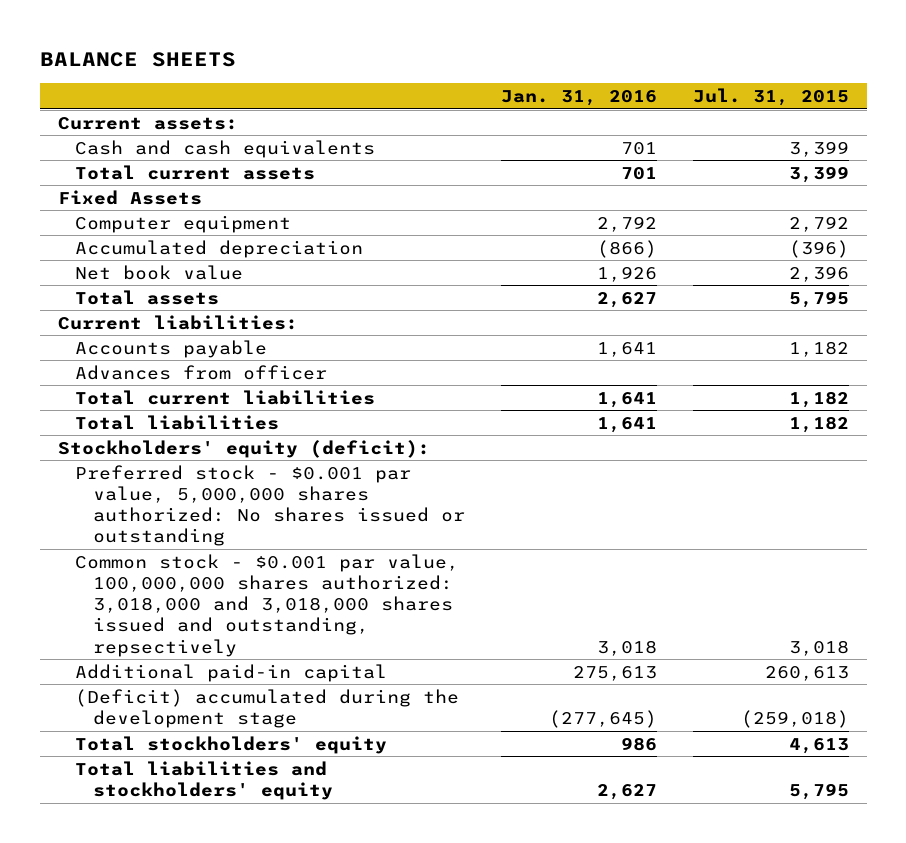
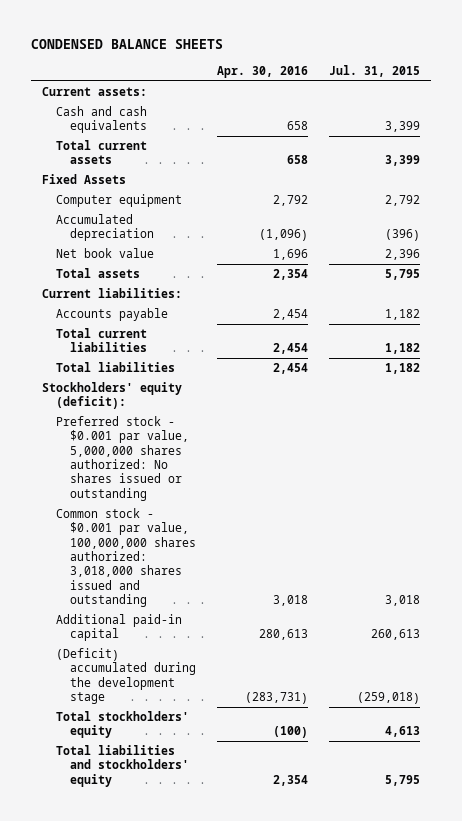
[39,52,236,68] BALANCE SHEETS -> [31,39,224,50] CONDENSED BALANCE SHEETS
[500,90,657,107] Jan. 31, 2016 -> none
none -> [216,65,308,78] Apr. 30, 2016
[75,364,328,380] Advances from officer -> none
[75,553,460,657] Common stock - $0.001 par value, 100,000,000 shares authorized: 3,018,000 and 3,018,000 shares issued and outstanding, repsectively -> [55,508,196,608] Common stock - $0.001 par value, 100,000,000 shares authorized: 3,018,000 shares issued and outstanding

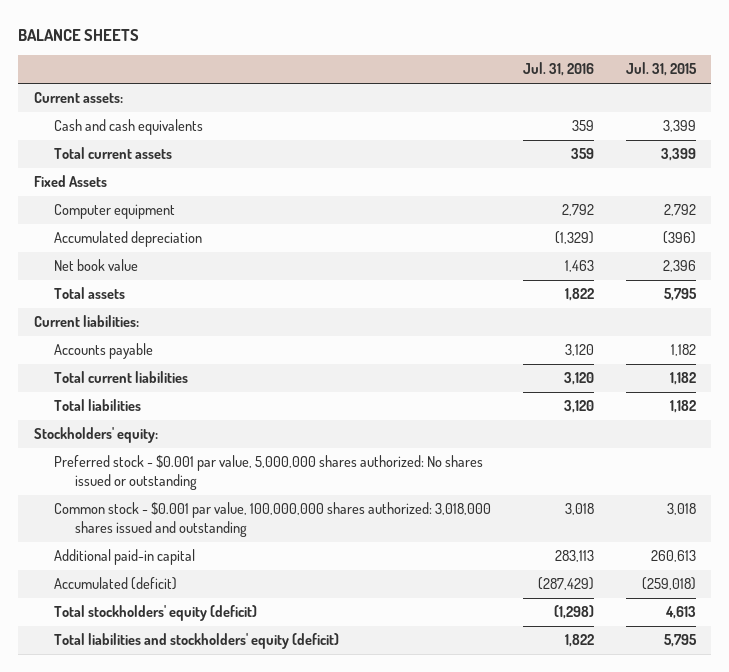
[31,39,224,50] CONDENSED BALANCE SHEETS -> [18,28,140,41] BALANCE SHEETS
[216,65,308,78] Apr. 30, 2016 -> none
none -> [522,62,594,77] Jul. 31, 2016
[42,382,183,410] Stockholders' equity (deficit): -> [33,427,158,444] Stockholders' equity:
[55,648,196,705] (Deficit) accumulated during the development stage -> [54,577,178,591] Accumulated (deficit)
[55,711,189,739] Total stockholders' equity -> [54,605,258,622] Total stockholders' equity (deficit)
[55,745,189,787] Total liabilities and stockholders' equity -> [54,633,340,650] Total liabilities and stockholders' equity (deficit)

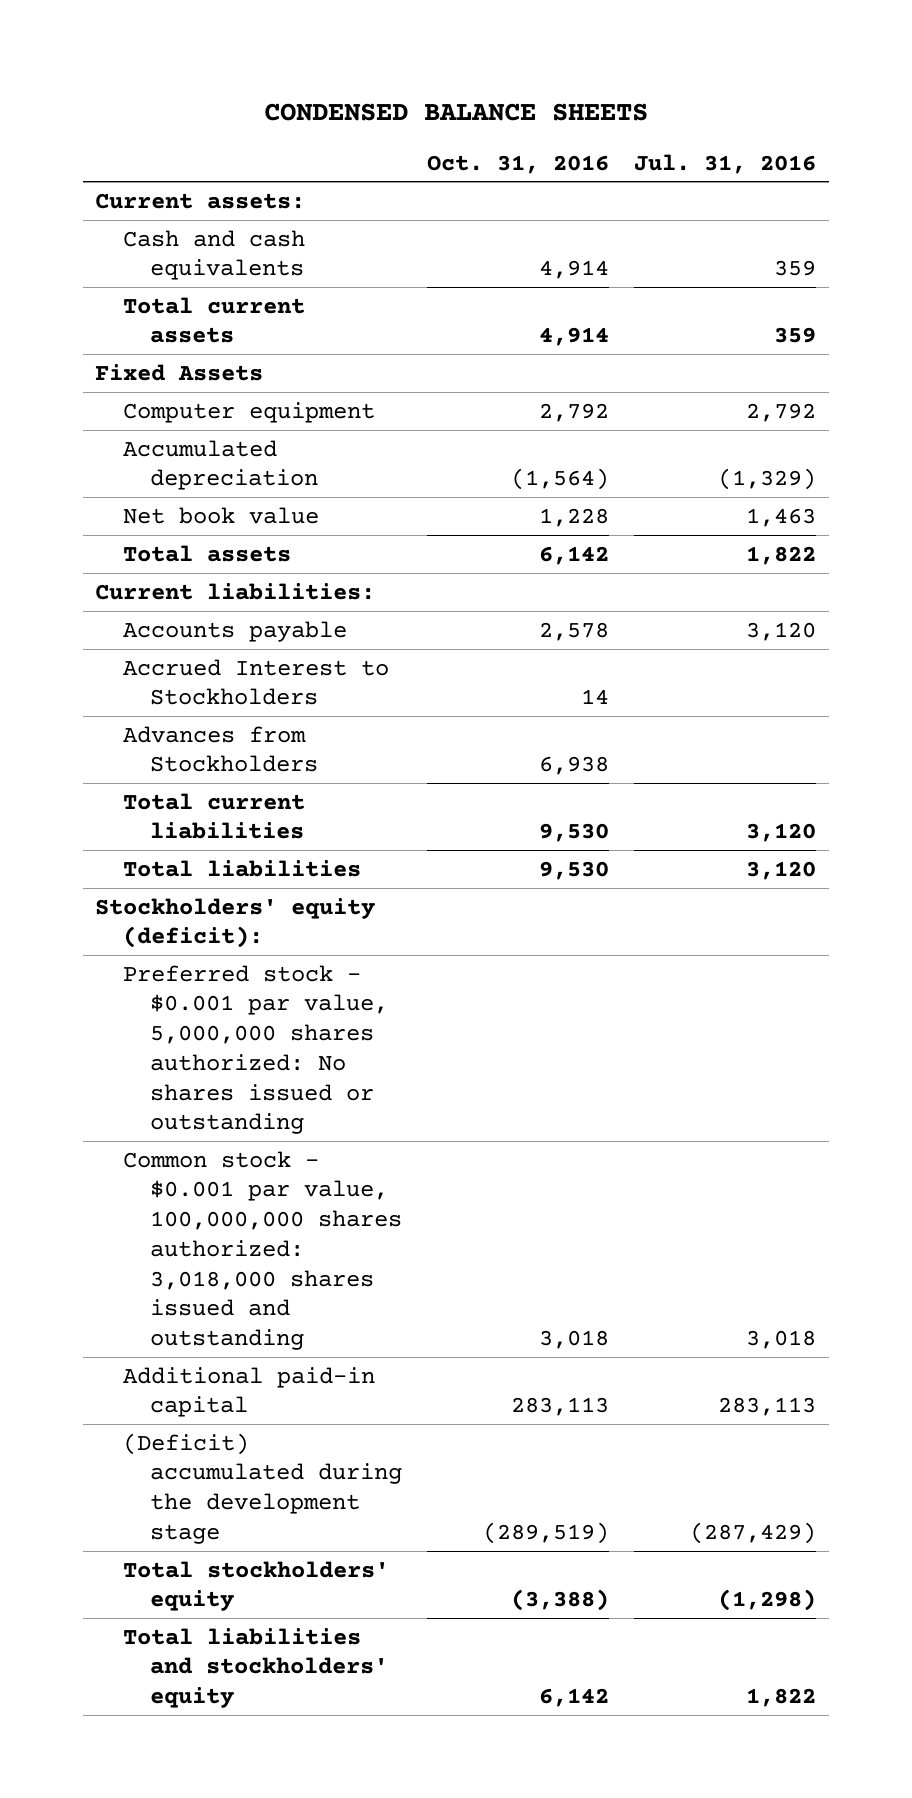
[18,28,140,41] BALANCE SHEETS -> [263,102,648,121] CONDENSED BALANCE SHEETS
[625,62,697,77] Jul. 31, 2015 -> none
none -> [427,154,610,174] Oct. 31, 2016
none -> [122,658,389,706] Accrued Interest to Stockholders
none -> [122,725,318,773] Advances from Stockholders
[33,427,158,444] Stockholders' equity: -> [95,897,376,949] Stockholders' equity (deficit):
[54,577,178,591] Accumulated (deficit) -> [122,1432,402,1544] (Deficit) accumulated during the development stage
[54,605,258,622] Total stockholders' equity (deficit) -> [122,1560,389,1612] Total stockholders' equity
[54,633,340,650] Total liabilities and stockholders' equity (deficit) -> [122,1627,388,1709] Total liabilities and stockholders' equity

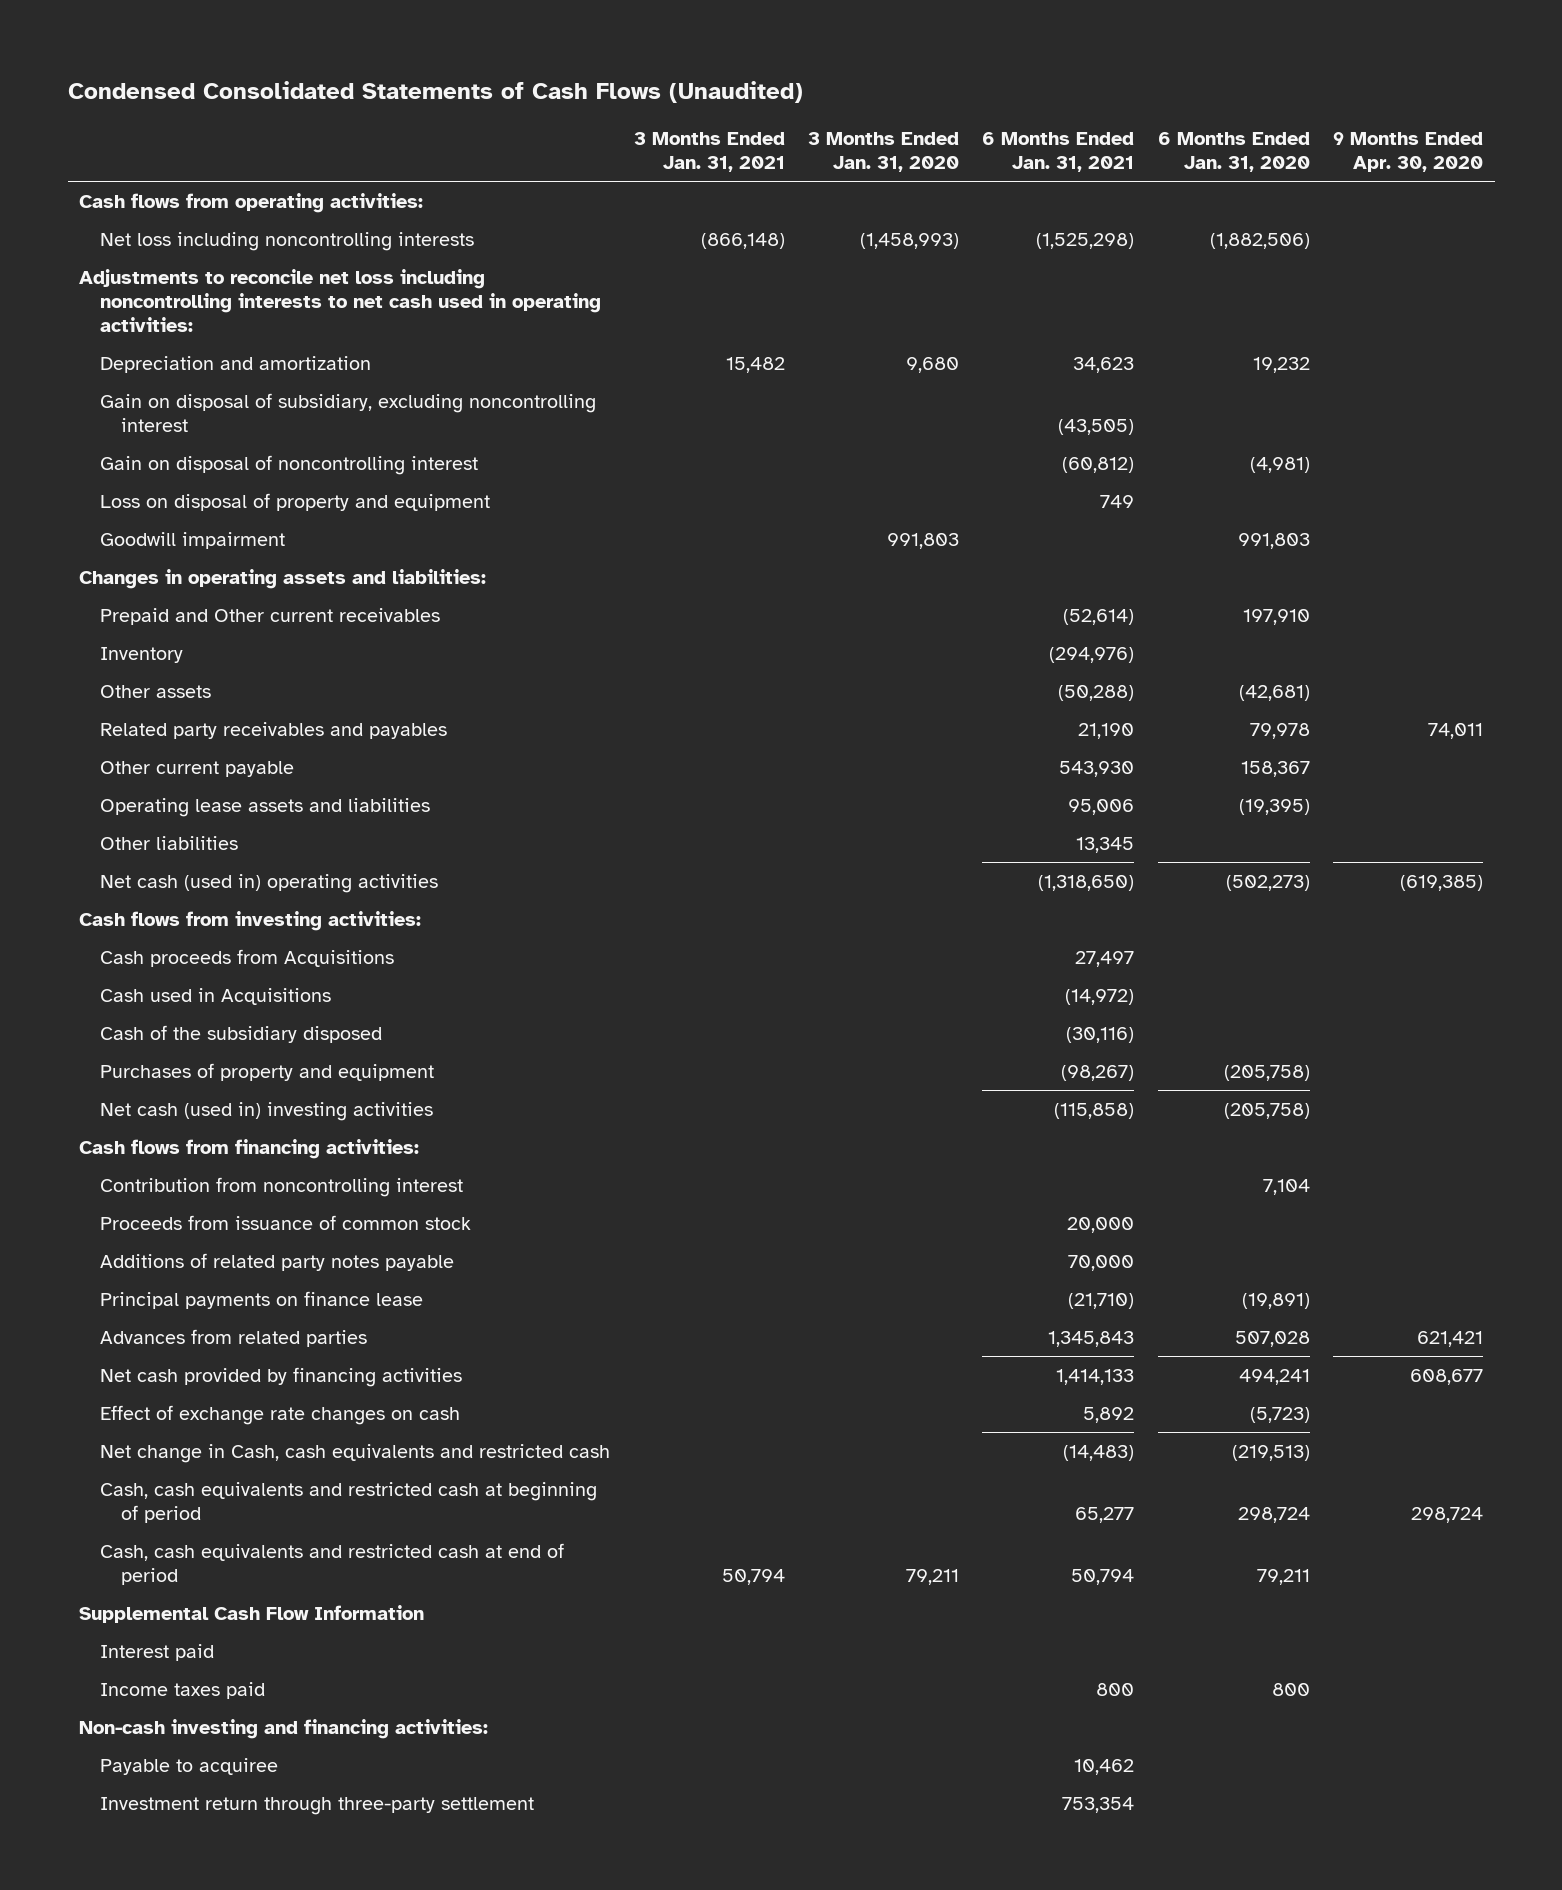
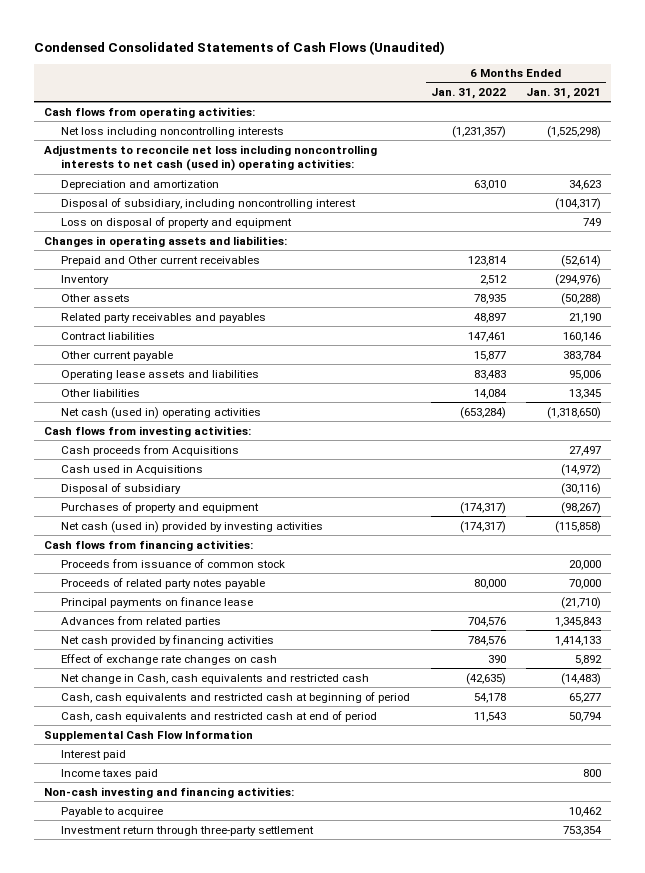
[633,132,785,173] 3 Months Ended Jan. 31, 2021 -> none
[807,132,959,173] 3 Months Ended Jan. 31, 2020 -> none
[1157,132,1310,173] 6 Months Ended Jan. 31, 2020 -> none
[1333,132,1484,173] 9 Months Ended Apr. 30, 2020 -> none
none -> [430,87,506,99] Jan. 31, 2022
[79,268,602,333] Adjustments to reconcile net loss including noncontrolling interests to net cash used in operating activities: -> [44,144,378,172] Adjustments to reconcile net loss including noncontrolling interests to net cash (used in) operating activities:
[100,392,597,432] Gain on disposal of subsidiary, excluding noncontrolling interest -> none
[100,454,479,475] Gain on disposal of noncontrolling interest -> [61,197,357,209] Disposal of subsidiary, including noncontrolling interest
[1062,456,1135,473] (60,812) -> [555,197,602,210] (104,317)
[100,531,286,549] Goodwill impairment -> none
none -> [61,331,156,340] Contract liabilities
[1059,760,1135,777] 543,930 -> [563,350,603,361] 383,784
[100,1024,383,1043] Cash of the subsidiary disposed -> [61,482,182,494] Disposal of subsidiary
[100,1101,434,1121] Net cash (used in) investing activities -> [61,520,324,533] Net cash (used in) provided by investing activities
[100,1176,464,1197] Contribution from noncontrolling interest -> none
[100,1252,455,1271] Additions of related party notes payable -> [61,577,266,589] Proceeds of related party notes payable

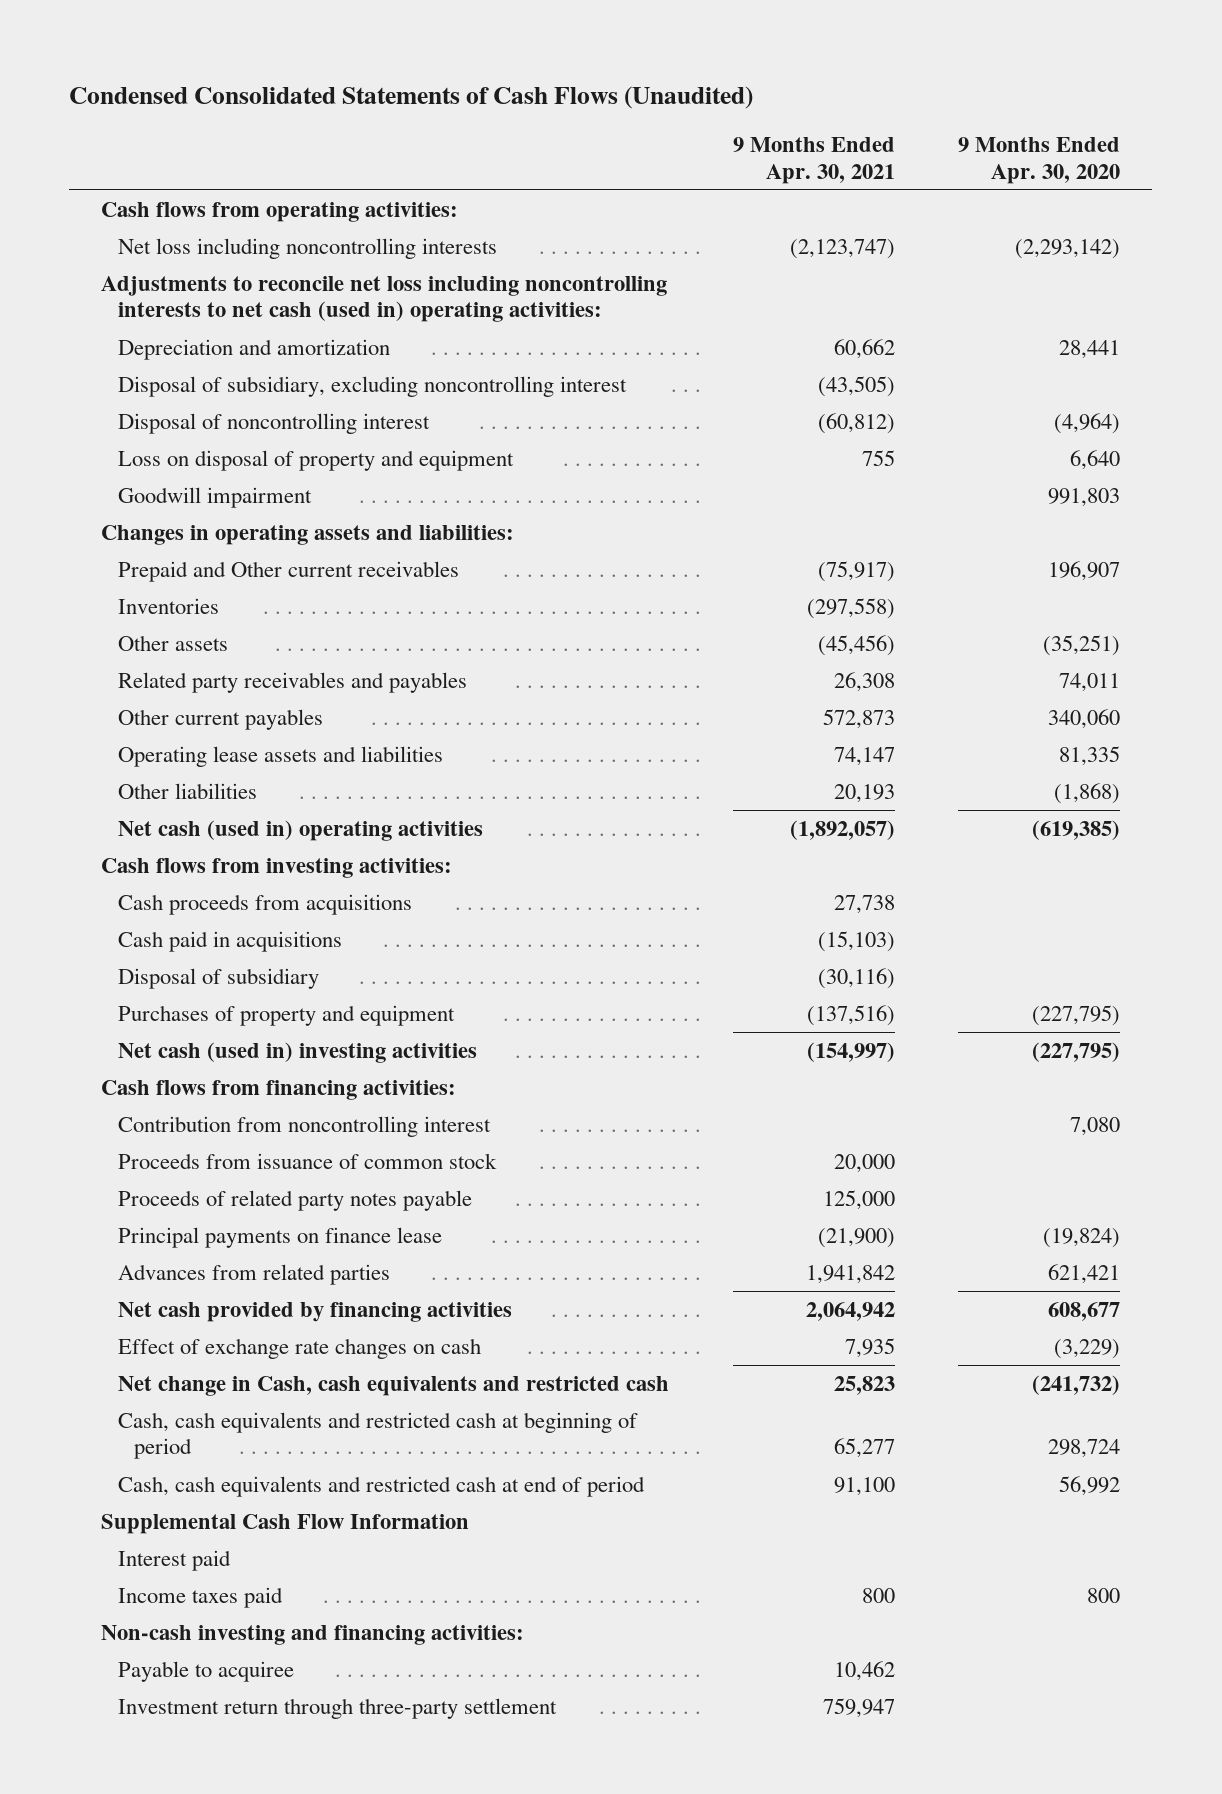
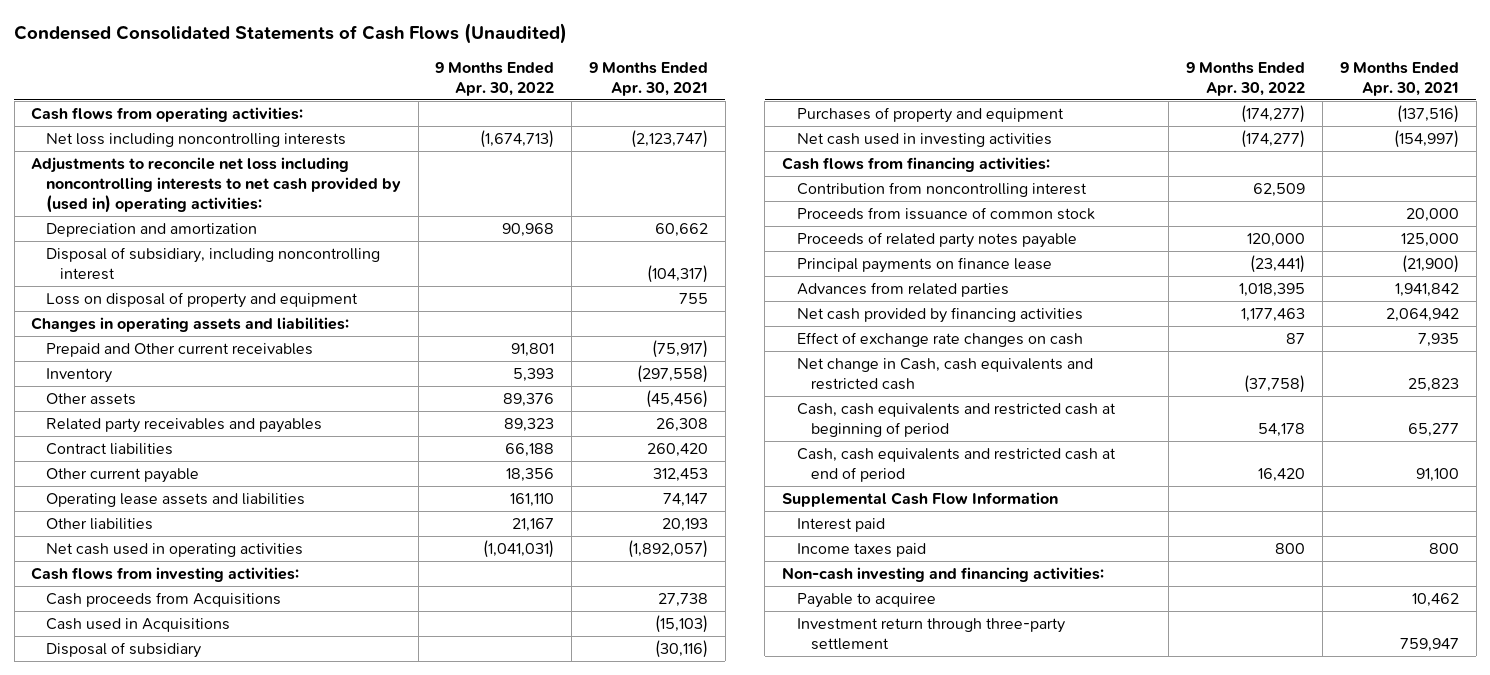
[958,137,1121,184] 9 Months Ended Apr. 30, 2020 -> none
none -> [435,61,555,96] 9 Months Ended Apr. 30, 2022
[101,276,668,323] Adjustments to reconcile net loss including noncontrolling interests to net cash (used in) operating activities: -> [31,157,401,213] Adjustments to reconcile net loss including noncontrolling interests to net cash provided by (used in) operating activities:
[117,376,627,398] Disposal of subsidiary, excluding noncontrolling interest -> none
[117,413,430,435] Disposal of noncontrolling interest -> [45,247,380,280] Disposal of subsidiary, including noncontrolling interest
[817,413,895,435] (60,812) -> [646,264,708,283] (104,317)
[117,487,312,509] Goodwill impairment -> none
[117,598,219,615] Inventories -> [45,368,112,384] Inventory
none -> [45,443,173,456] Contract liabilities
[117,709,323,731] Other current payables -> [45,468,199,484] Other current payable
[822,709,895,730] 572,873 -> [652,468,708,483] 312,453
[117,820,483,842] Net cash (used in) operating activities -> [45,543,303,558] Net cash used in operating activities
[117,894,412,916] Cash proceeds from acquisitions -> [45,592,281,608] Cash proceeds from Acquisitions
[117,931,342,953] Cash paid in acquisitions -> [45,618,230,633] Cash used in Acquisitions
[117,1042,477,1064] Net cash (used in) investing activities -> [796,133,1052,148] Net cash used in investing activities

